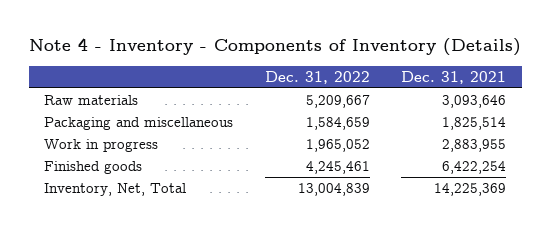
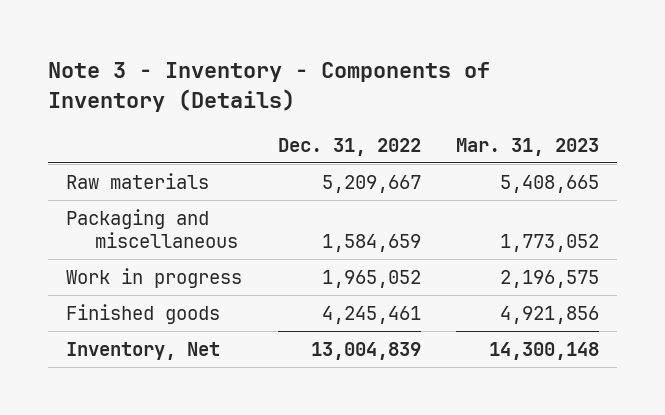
[28,38,521,57] Note 4 - Inventory - Components of Inventory (Details) -> [48,62,491,112] Note 3 - Inventory - Components of Inventory (Details)
[401,70,507,84] Dec. 31, 2021 -> none
none -> [456,137,600,156] Mar. 31, 2023
[44,183,187,197] Inventory, Net, Total -> [66,342,221,361] Inventory, Net

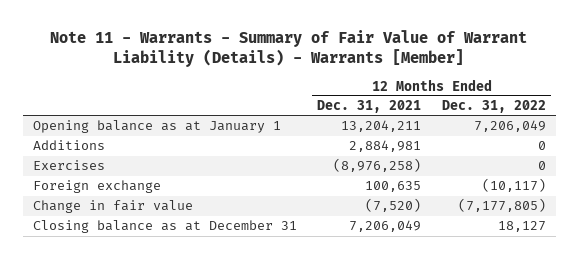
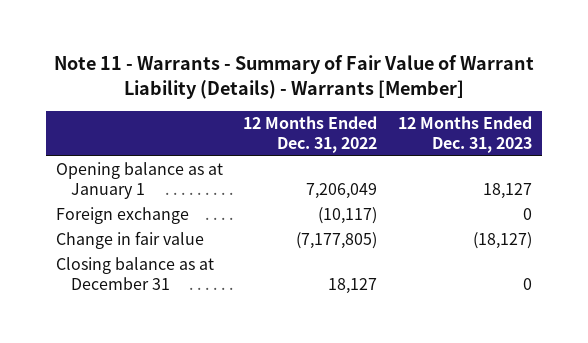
[317,100,422,114] Dec. 31, 2021 -> none
none -> [397,115,532,154] 12 Months Ended Dec. 31, 2023
[32,140,105,151] Additions -> none
[32,160,105,171] Exercises -> none

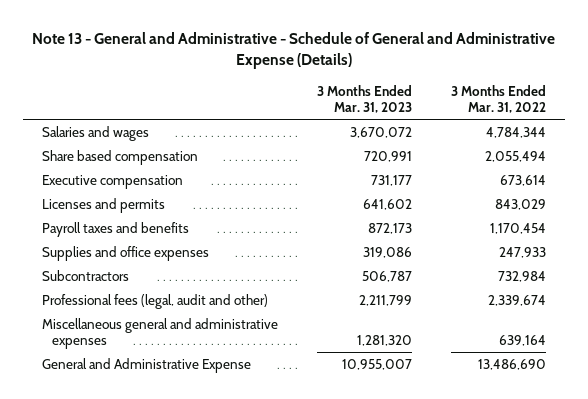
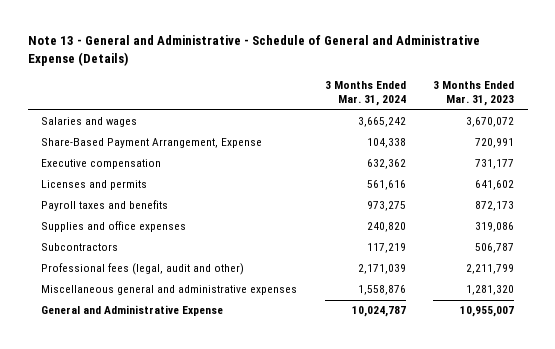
[450,84,546,113] 3 Months Ended Mar. 31, 2022 -> none
none -> [324,80,406,107] 3 Months Ended Mar. 31, 2024
[42,150,199,166] Share based compensation -> [41,138,263,149] Share-Based Payment Arrangement, Expense

